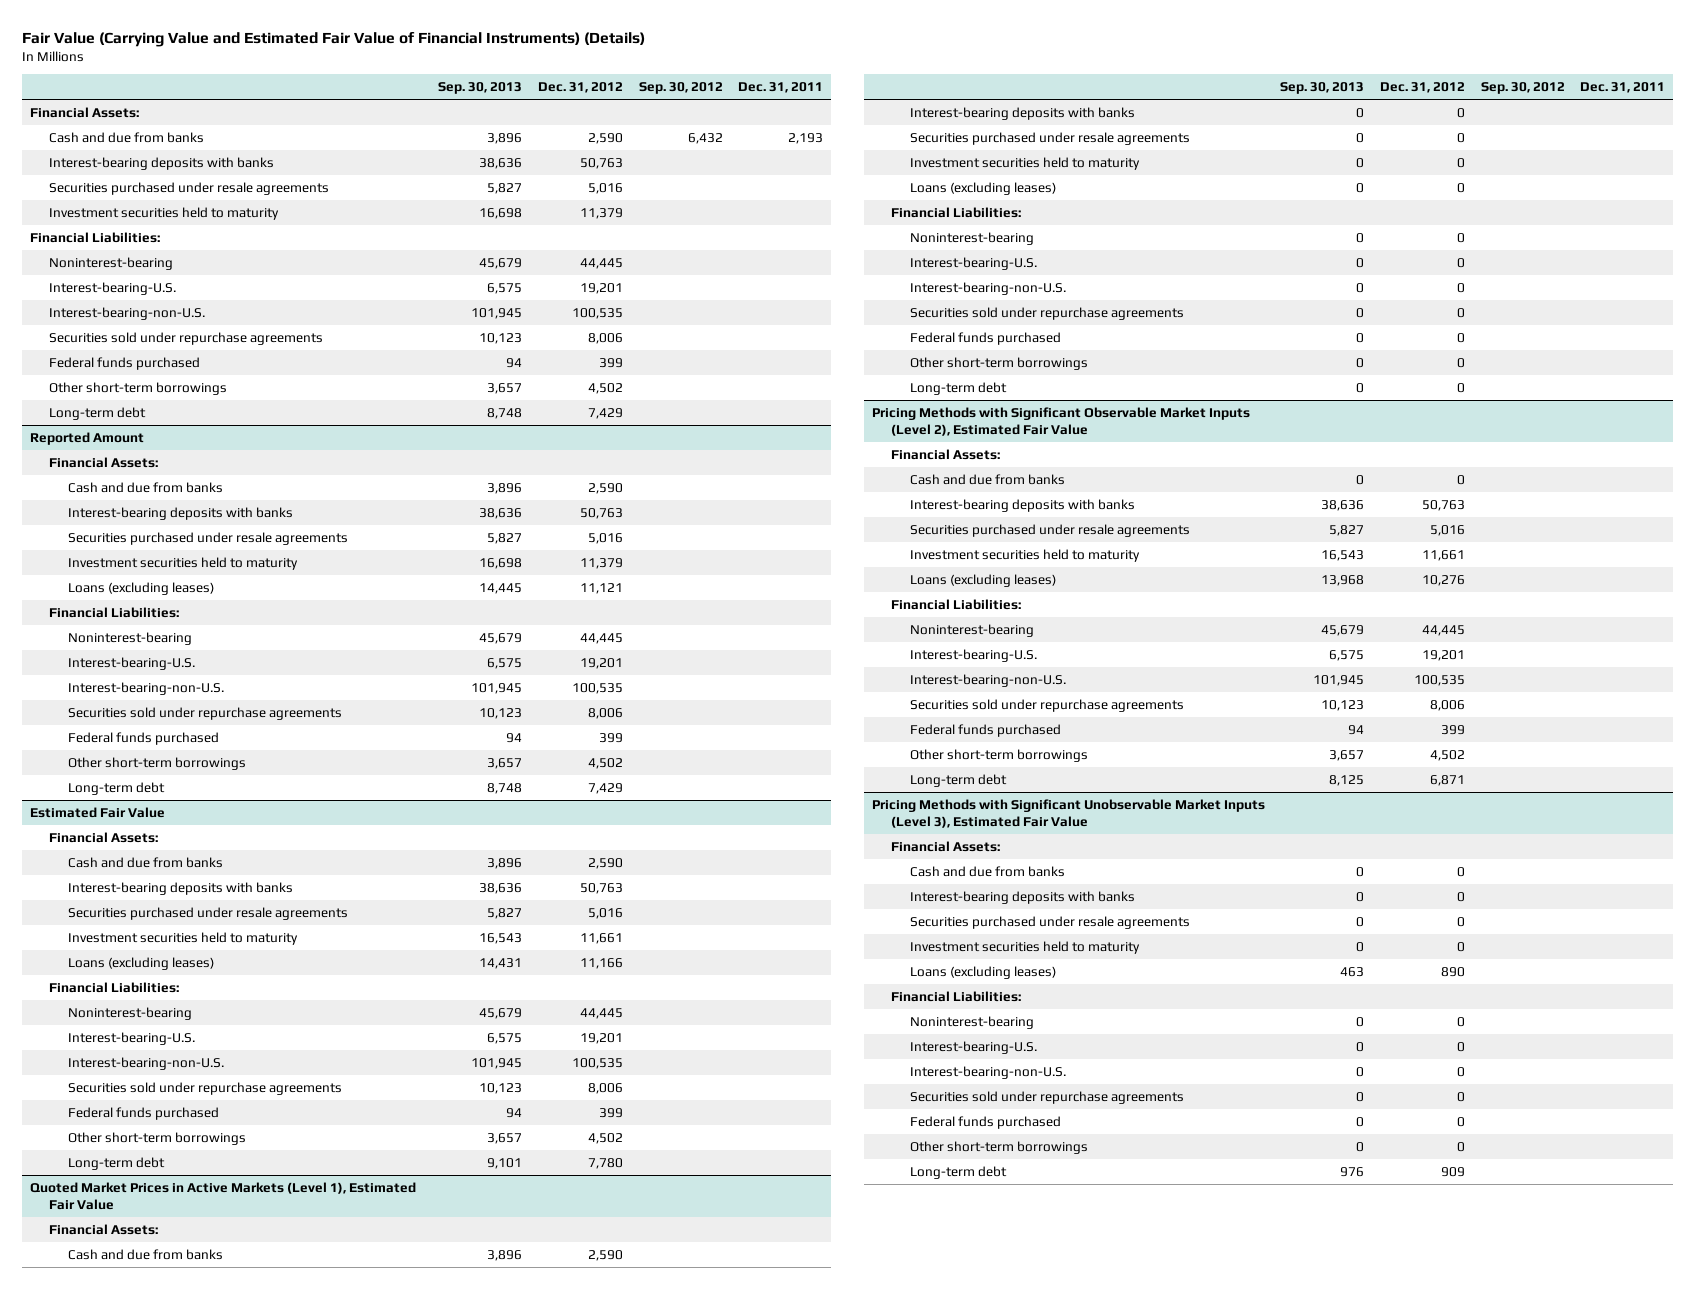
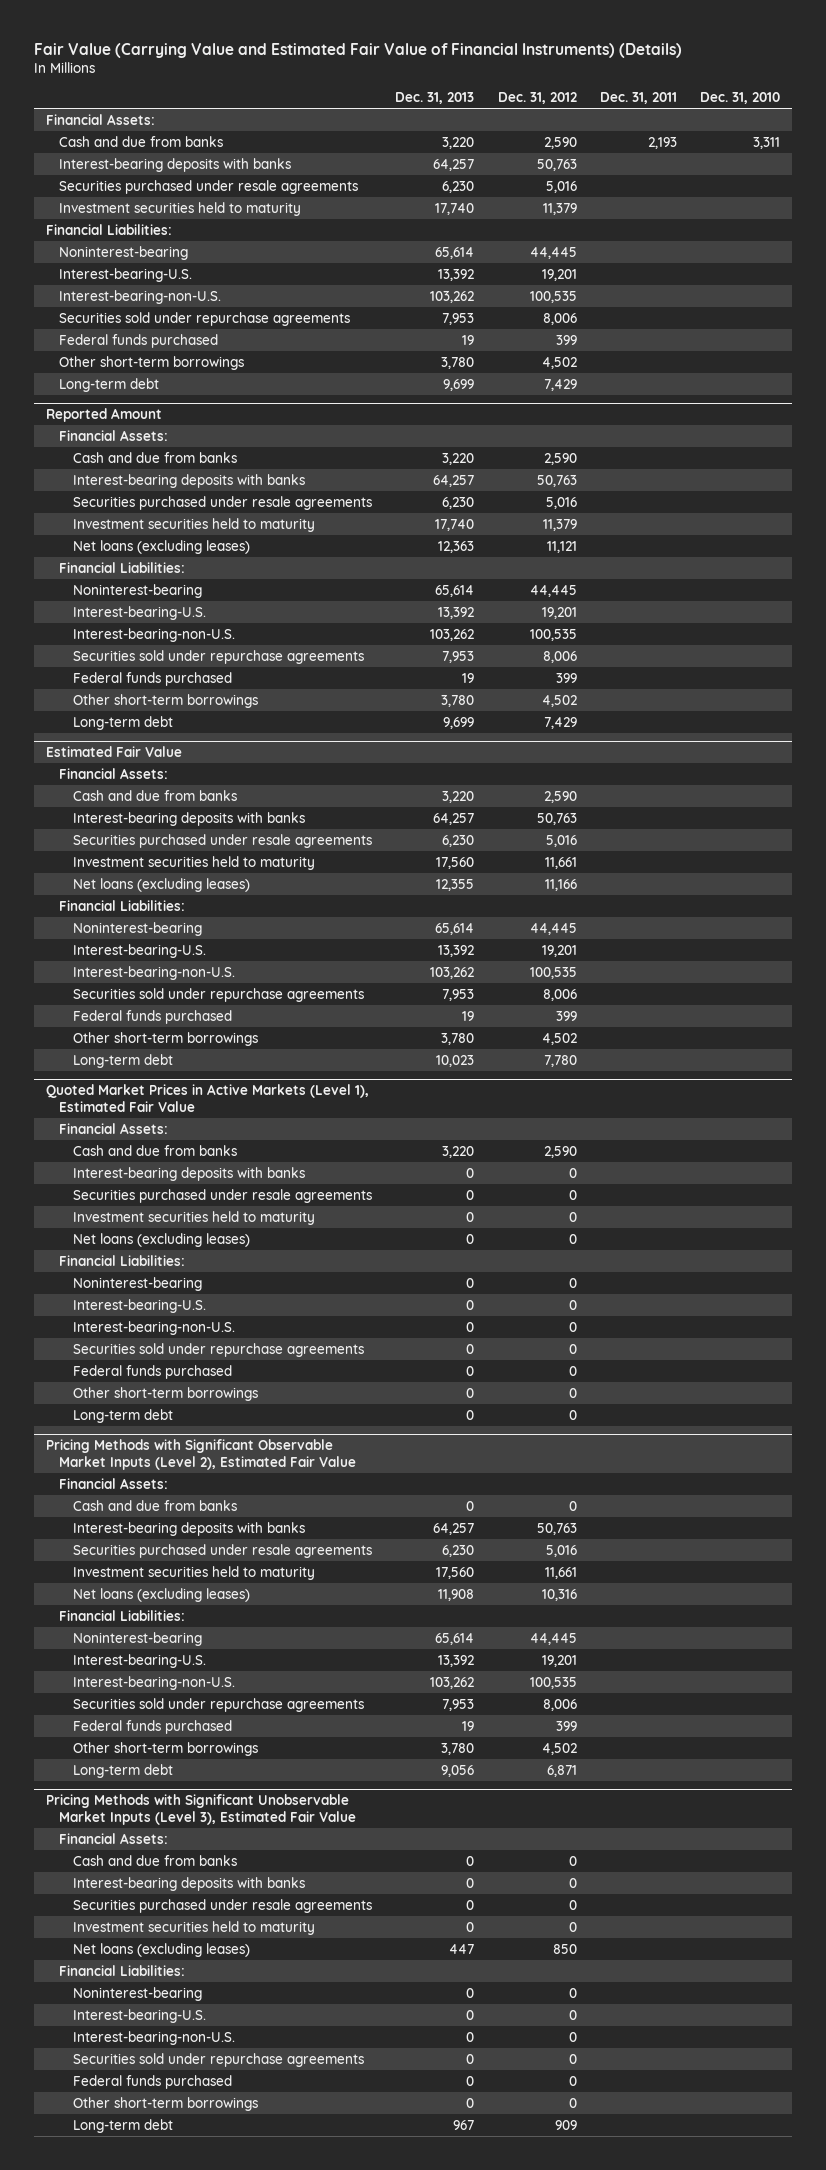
[438,81,523,94] Sep. 30, 2013 -> none
[638,81,723,94] Sep. 30, 2012 -> none
none -> [395,92,475,105] Dec. 31, 2013
none -> [700,92,781,105] Dec. 31, 2010
[68,582,215,596] Loans (excluding leases) -> [72,539,250,554] Net loans (excluding leases)
[68,957,215,971] Loans (excluding leases) -> [72,877,250,892] Net loans (excluding leases)
[910,182,1057,196] Loans (excluding leases) -> [72,1232,250,1247] Net loans (excluding leases)
[910,574,1057,588] Loans (excluding leases) -> [72,1587,250,1602] Net loans (excluding leases)
[1422,575,1466,587] 10,276 -> [541,1588,577,1601] 10,316
[910,966,1057,980] Loans (excluding leases) -> [72,1942,250,1957] Net loans (excluding leases)
[1441,967,1466,978] 890 -> [552,1943,577,1954] 850

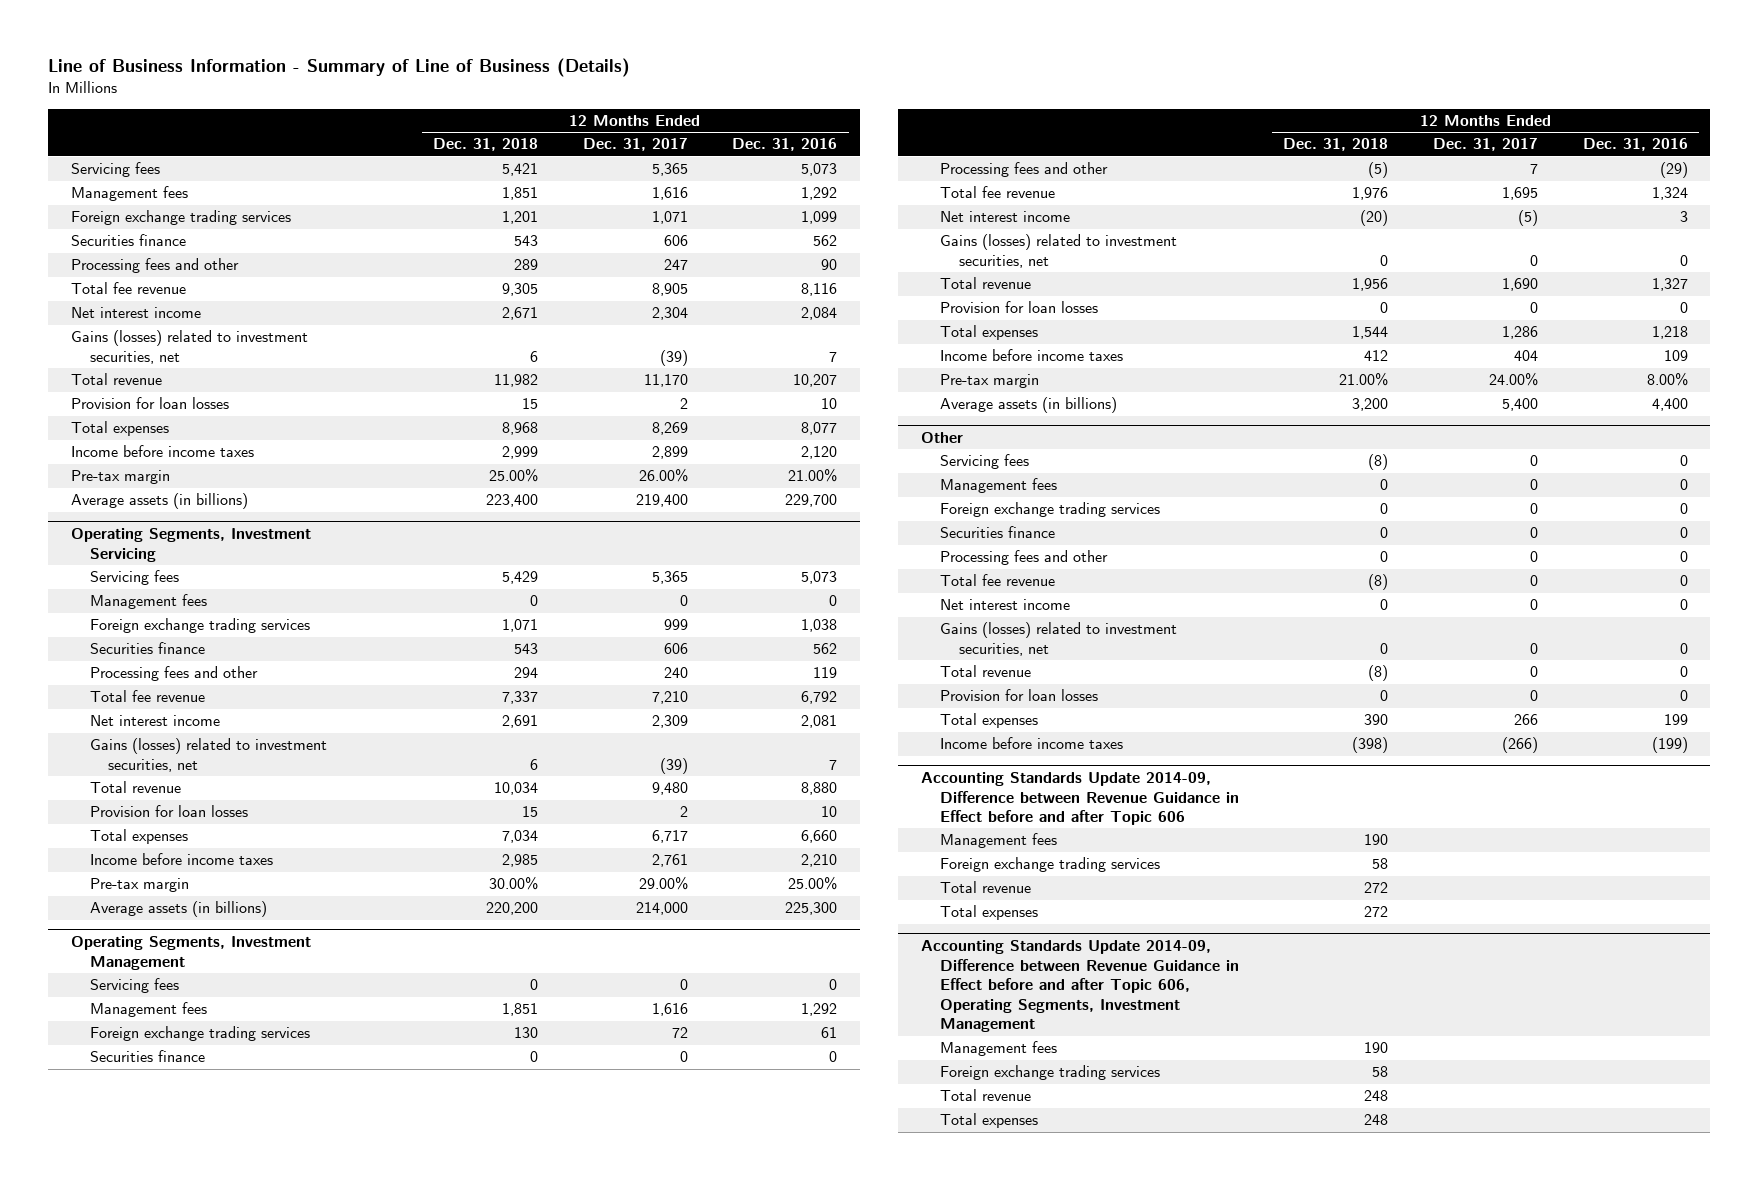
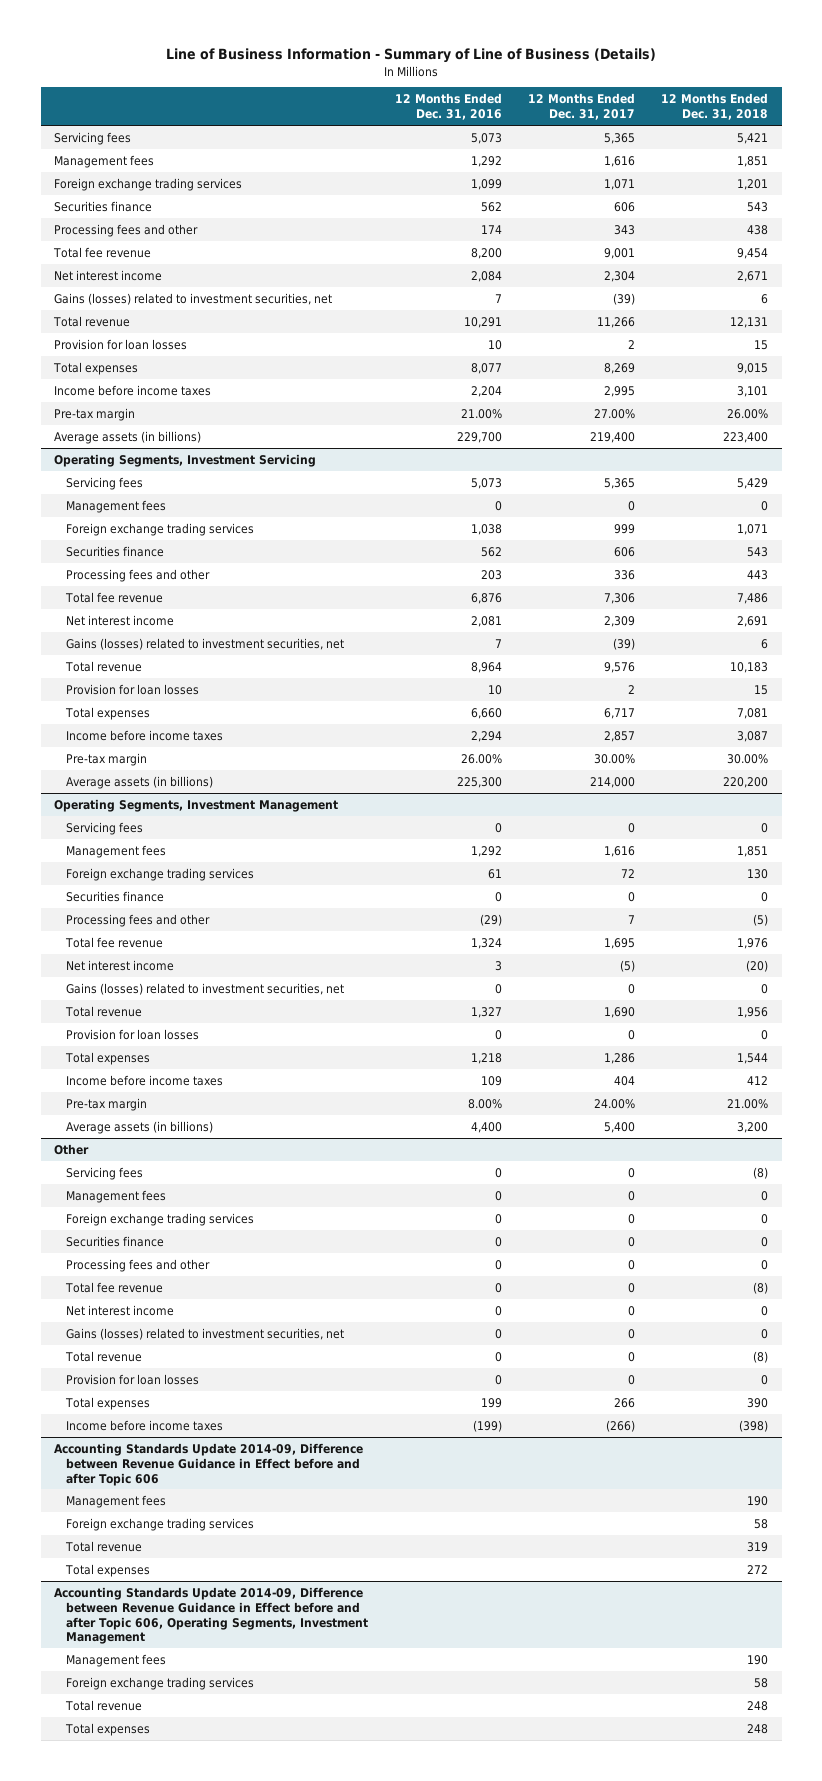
[514,259,539,271] 289 -> [747,224,769,235] 438
[663,259,688,271] 247 -> [614,224,636,235] 343
[821,259,838,271] 90 -> [480,224,502,234] 174
[502,283,539,297] 9,305 -> [737,247,769,259] 9,454
[651,283,688,297] 8,905 -> [604,247,636,259] 9,001
[801,283,838,297] 8,116 -> [470,247,502,259] 8,200
[494,374,539,388] 11,982 -> [730,316,769,328] 12,131
[643,374,688,388] 11,170 -> [597,316,636,328] 11,266
[793,374,838,388] 10,207 -> [463,316,502,328] 10,291
[502,422,539,436] 8,968 -> [737,362,769,374] 9,015
[502,446,539,460] 2,999 -> [737,385,769,397] 3,101
[651,446,688,460] 2,899 -> [604,385,636,397] 2,995
[801,446,838,460] 2,120 -> [470,385,502,397] 2,204
[489,468,539,483] 25.00% -> [727,408,769,419] 26.00%
[638,468,688,483] 26.00% -> [594,408,636,419] 27.00%
[514,667,539,679] 294 -> [747,569,769,580] 443
[663,667,688,679] 240 -> [614,569,636,580] 336
[813,667,838,679] 119 -> [480,569,502,580] 203
[502,691,539,705] 7,337 -> [737,592,769,604] 7,486
[651,691,688,705] 7,210 -> [604,592,636,604] 7,306
[801,691,838,705] 6,792 -> [470,592,502,604] 6,876
[494,782,539,796] 10,034 -> [730,661,769,673] 10,183
[651,782,688,796] 9,480 -> [604,661,636,673] 9,576
[801,782,838,796] 8,880 -> [470,661,502,673] 8,964
[502,830,539,844] 7,034 -> [737,707,769,719] 7,081
[502,854,539,868] 2,985 -> [737,730,769,742] 3,087
[651,854,688,868] 2,761 -> [604,730,636,742] 2,857
[801,854,838,868] 2,210 -> [470,730,502,742] 2,294
[638,876,688,891] 29.00% -> [594,753,636,764] 30.00%
[788,876,838,891] 25.00% -> [460,753,502,764] 26.00%
[1364,882,1389,894] 272 -> [747,1541,769,1552] 319

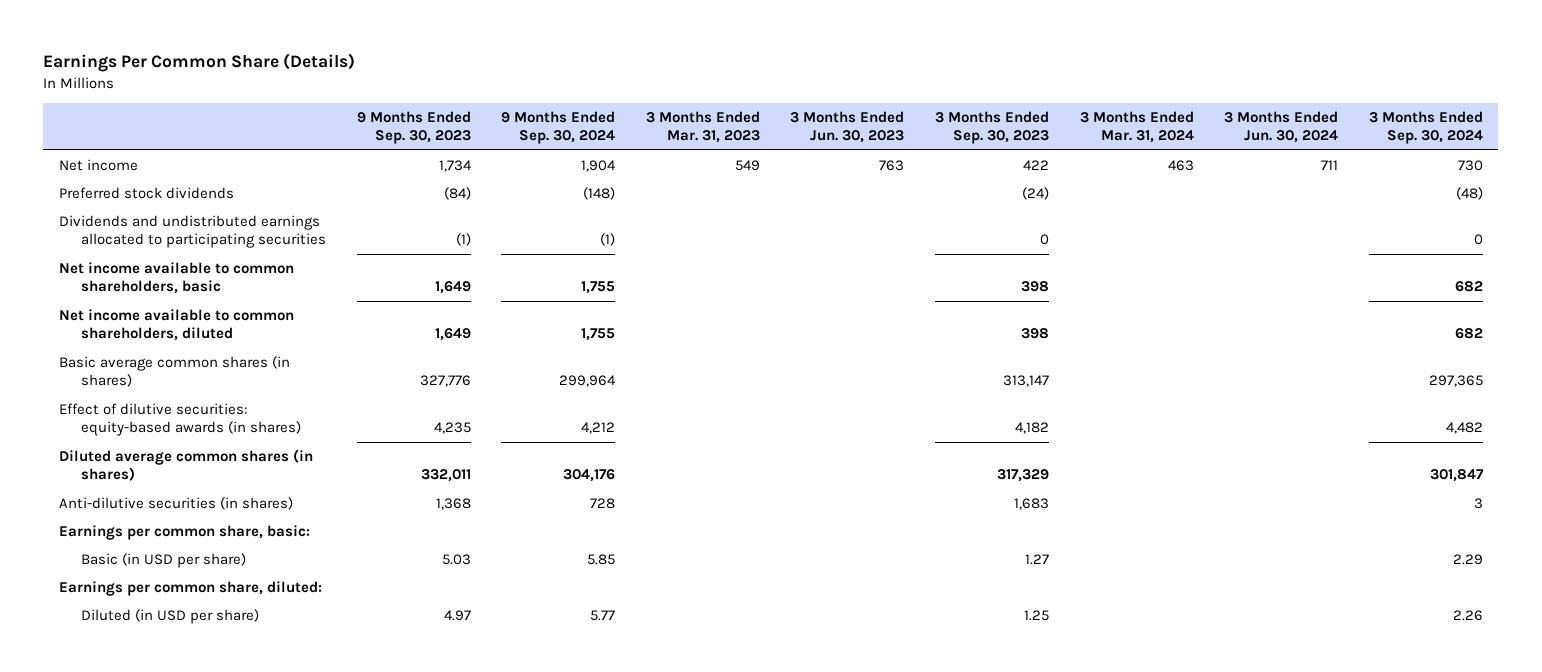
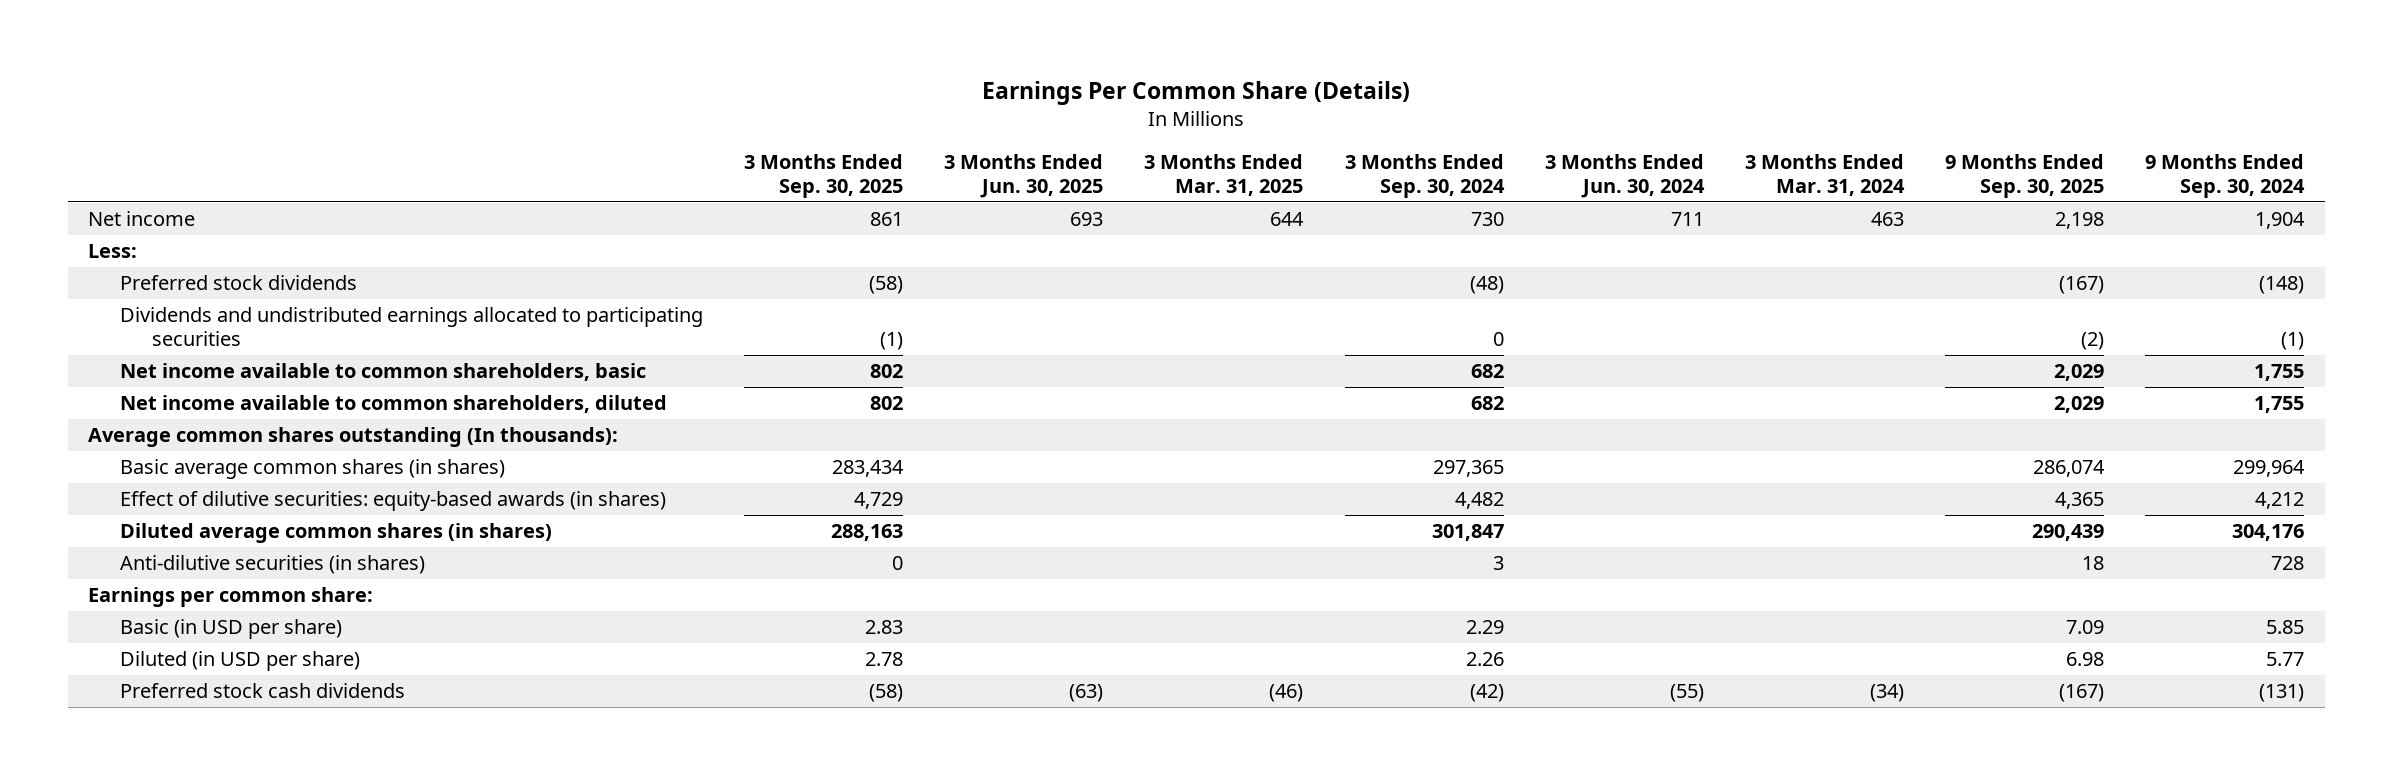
[356,110,471,145] 9 Months Ended Sep. 30, 2023 -> none
[645,110,760,144] 3 Months Ended Mar. 31, 2023 -> none
[790,110,905,144] 3 Months Ended Jun. 30, 2023 -> none
[935,110,1050,145] 3 Months Ended Sep. 30, 2023 -> none
none -> [744,153,904,199] 3 Months Ended Sep. 30, 2025
none -> [944,153,1104,199] 3 Months Ended Jun. 30, 2025
none -> [1144,153,1304,197] 3 Months Ended Mar. 31, 2025
none -> [1945,153,2105,199] 9 Months Ended Sep. 30, 2025
none -> [88,244,138,259] Less:
none -> [88,427,619,448] Average common shares outstanding (In thousands):
[58,525,310,541] Earnings per common share, basic: -> [88,587,374,608] Earnings per common share:
[58,581,322,597] Earnings per common share, diluted: -> none
none -> [119,683,405,699] Preferred stock cash dividends

